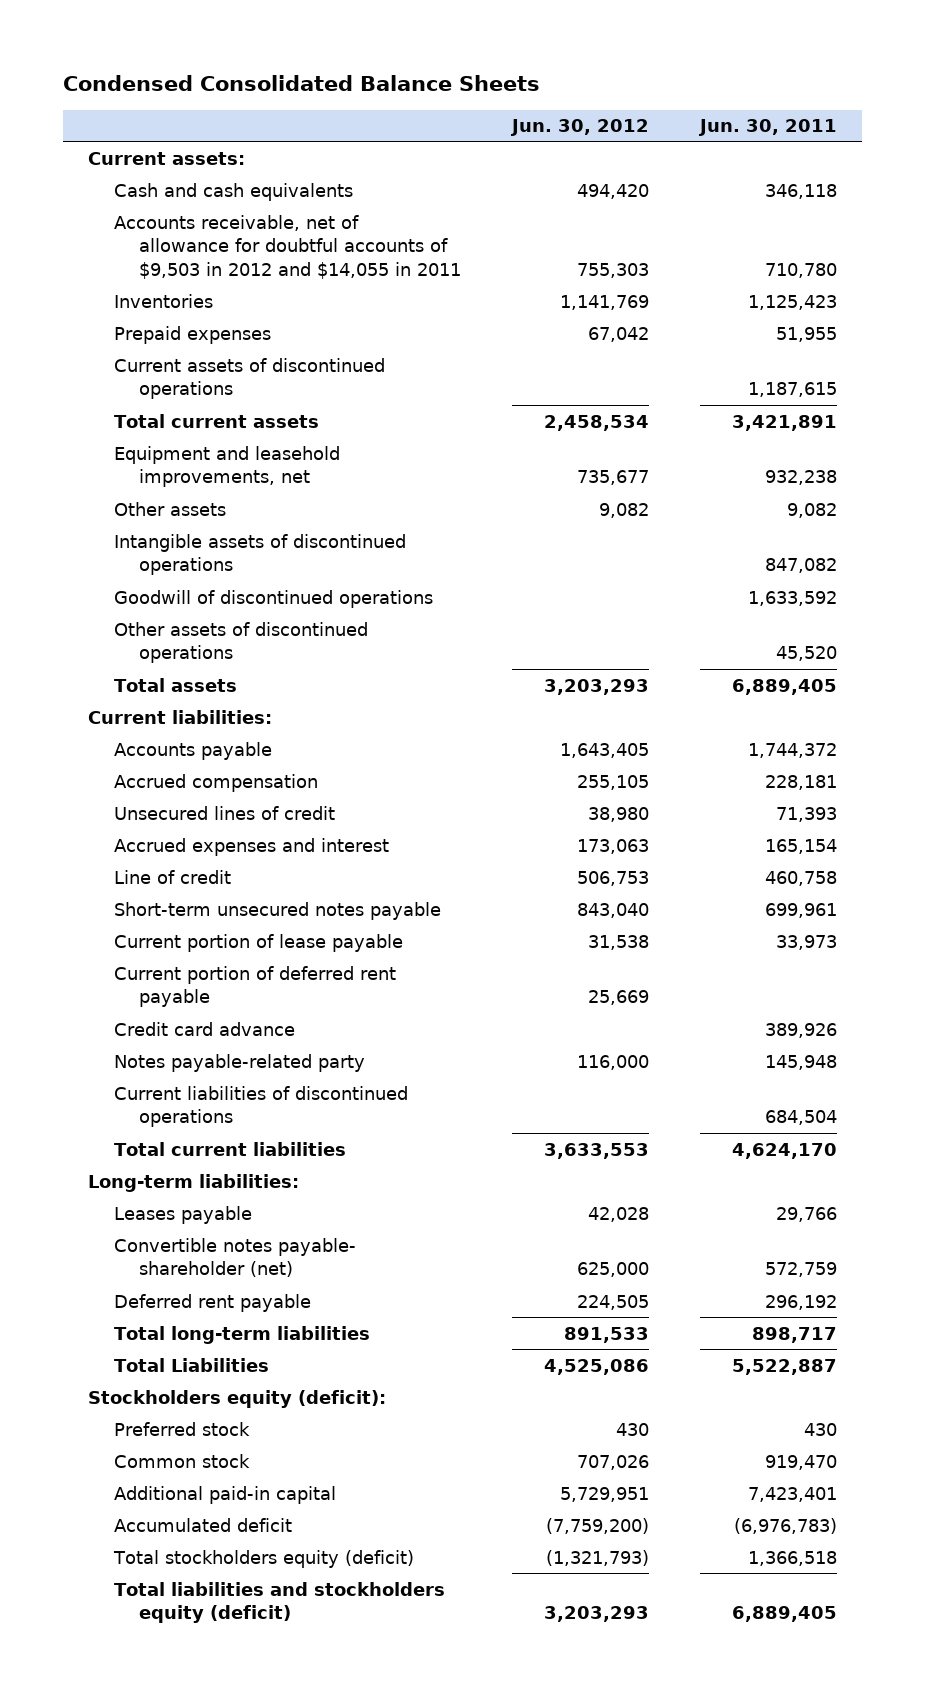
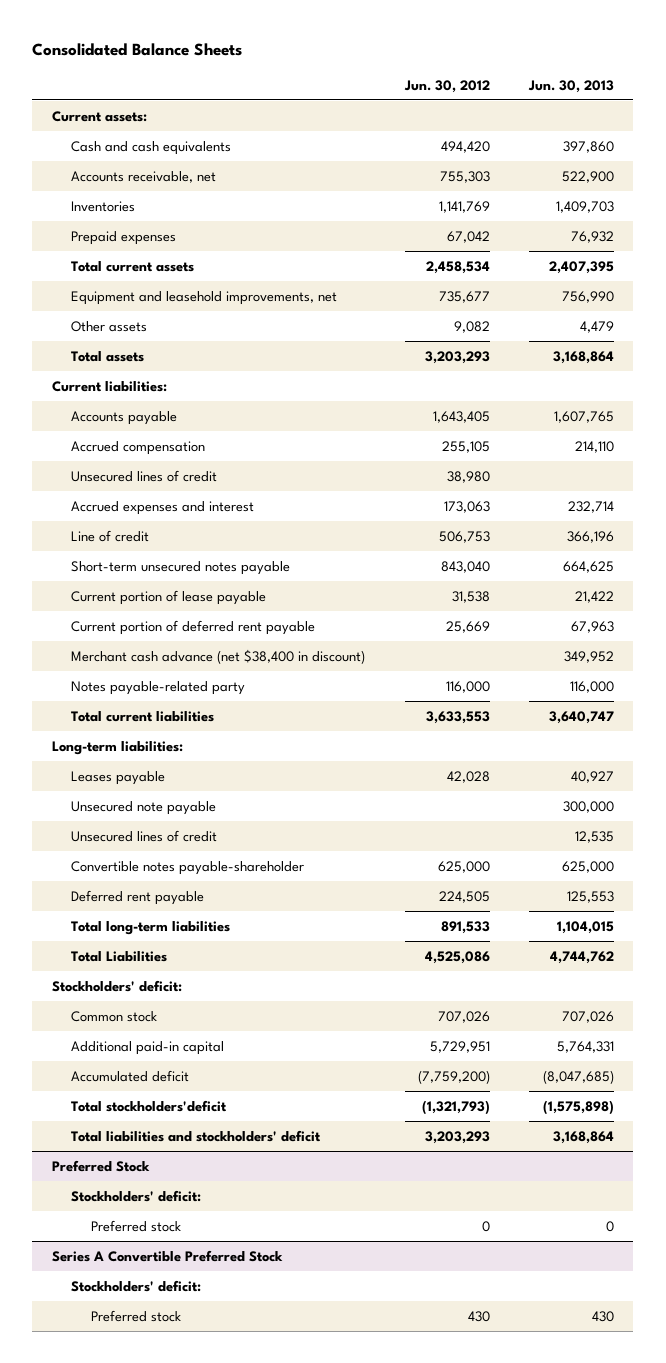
[63,75,541,92] Condensed Consolidated Balance Sheets -> [32,43,243,57] Consolidated Balance Sheets
[697,119,837,137] Jun. 30, 2011 -> none
none -> [527,79,614,93] Jun. 30, 2013
[113,214,462,279] Accounts receivable, net of allowance for doubtful accounts of $9,503 in 2012 and $14,055 in 2011 -> [71,170,217,183] Accounts receivable, net
[113,357,385,400] Current assets of discontinued operations -> none
[113,533,406,576] Intangible assets of discontinued operations -> none
[113,589,433,608] Goodwill of discontinued operations -> none
[113,621,368,664] Other assets of discontinued operations -> none
[113,1021,295,1036] Credit card advance -> none
none -> [71,648,366,664] Merchant cash advance (net $38,400 in discount)
[113,1085,408,1128] Current liabilities of discontinued operations -> none
none -> [71,800,217,815] Unsecured note payable
none -> [71,829,218,842] Unsecured lines of credit
[113,1237,356,1278] Convertible notes payable- shareholder (net) -> [71,860,305,875] Convertible notes payable-shareholder
[113,1421,250,1436] Preferred stock -> none
[88,1389,387,1408] Stockholders equity (deficit): -> [51,979,182,992] Stockholders' deficit:
[112,1549,414,1568] Total stockholders equity (deficit) -> [71,1099,228,1112] Total stockholders'deficit
[113,1581,445,1624] Total liabilities and stockholders equity (deficit) -> [71,1129,322,1142] Total liabilities and stockholders' deficit
none -> [51,1159,150,1172] Preferred Stock
none -> [71,1189,202,1202] Stockholders' deficit:
none -> [90,1219,181,1232] Preferred stock
none -> [51,1249,283,1262] Series A Convertible Preferred Stock
none -> [71,1279,202,1292] Stockholders' deficit:
none -> [90,1309,181,1322] Preferred stock

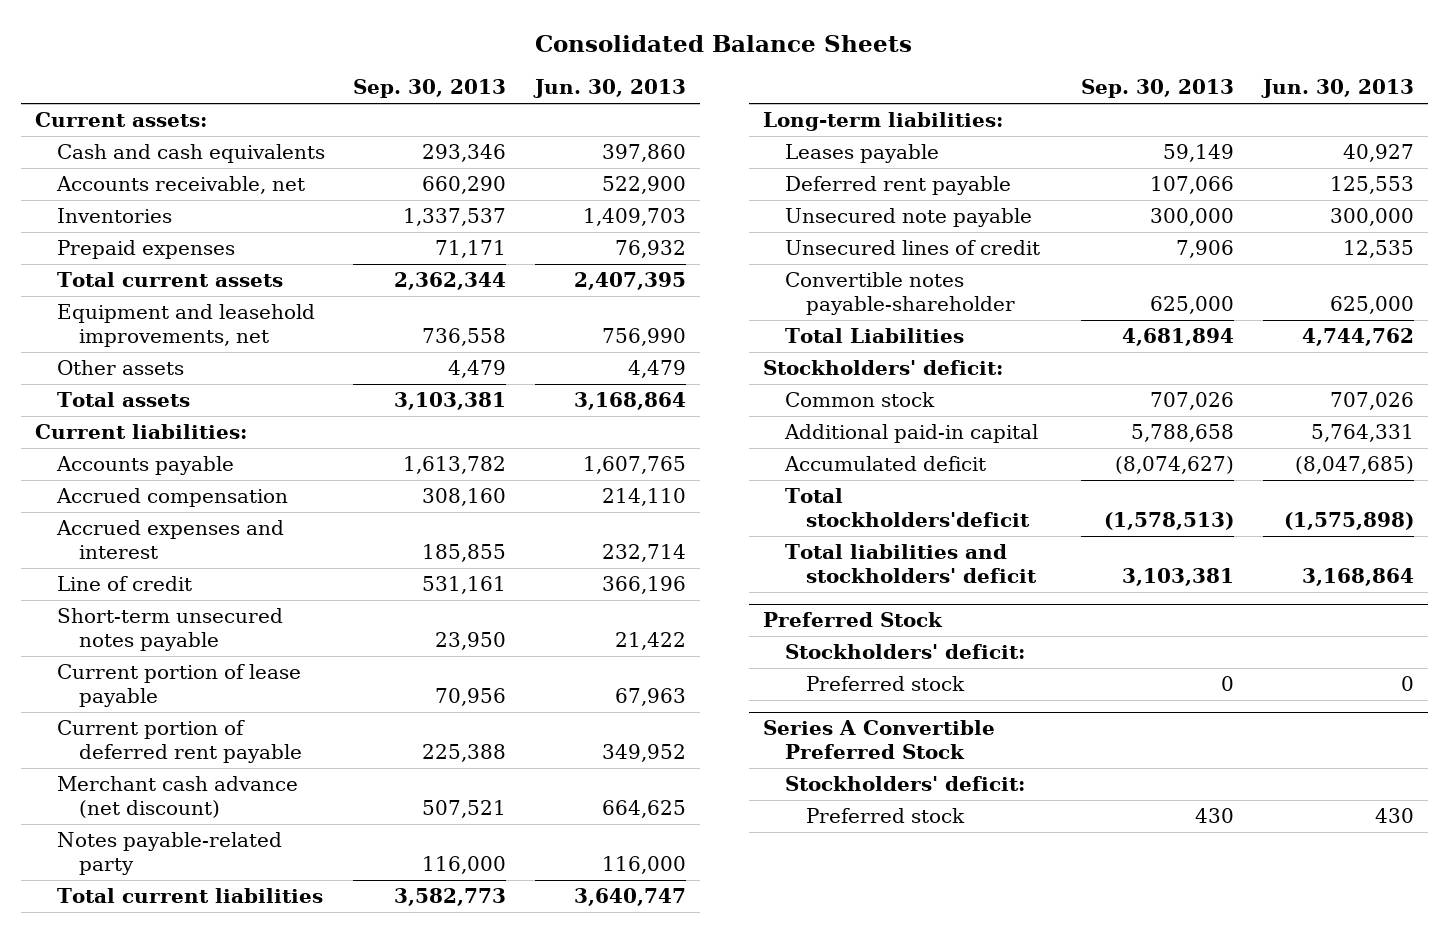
[403,79,490,93] Jun. 30, 2012 -> none
none -> [353,79,507,99] Sep. 30, 2013
[71,469,218,482] Unsecured lines of credit -> none
[562,560,614,573] 664,625 -> [614,632,686,651] 21,422
[574,590,614,603] 21,422 -> [614,688,686,707] 67,963
[570,620,614,633] 67,963 -> [601,744,686,763] 349,952
[71,648,366,664] Merchant cash advance (net $38,400 in discount) -> [56,776,298,819] Merchant cash advance (net discount)
[563,650,614,663] 349,952 -> [601,800,686,819] 664,625
[71,889,205,905] Deferred rent payable -> [784,176,1011,196] Deferred rent payable
[71,920,231,935] Total long-term liabilities -> none

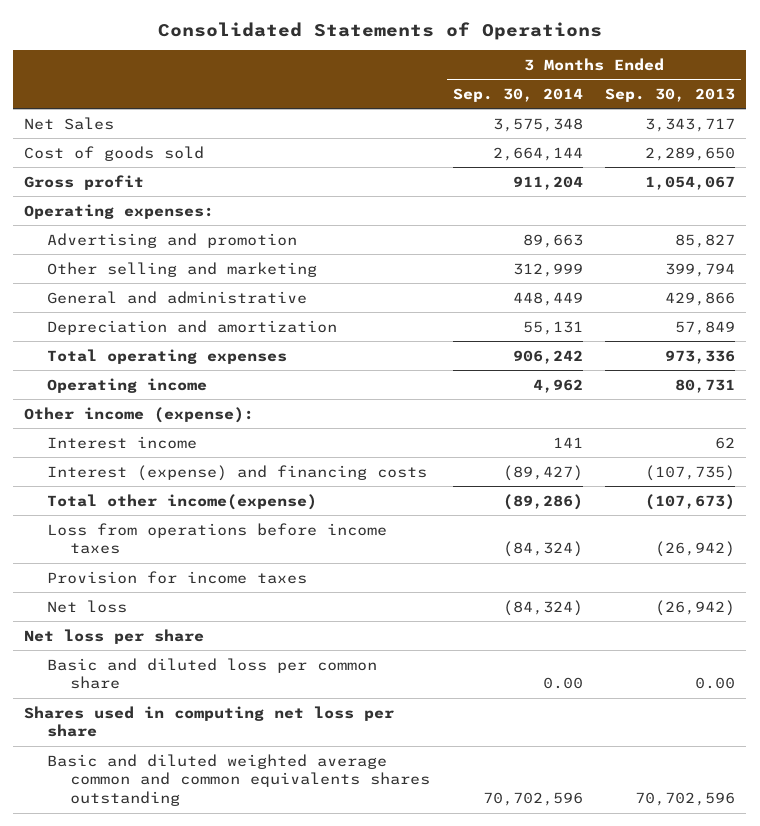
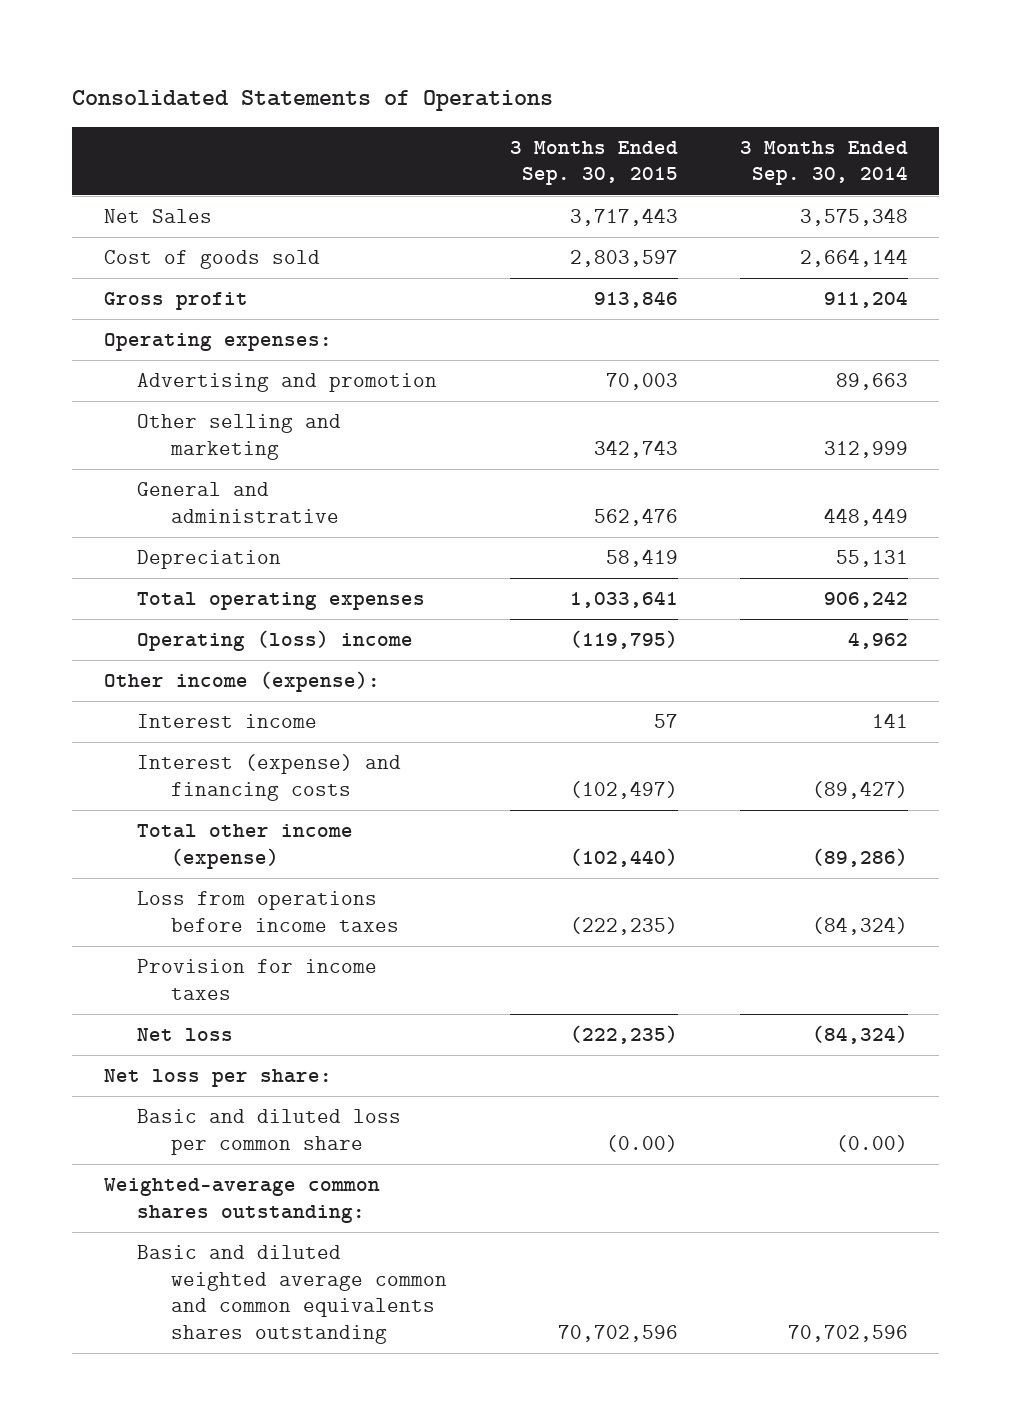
[605,87,736,102] Sep. 30, 2013 -> none
none -> [509,140,678,186] 3 Months Ended Sep. 30, 2015
[47,319,338,335] Depreciation and amortization -> [137,550,282,570] Depreciation
[47,377,208,393] Operating income -> [137,630,414,652] Operating (loss) income
[47,493,318,510] Total other income(expense) -> [137,824,354,869] Total other income (expense)
[24,705,395,738] Shares used in computing net loss per share -> none
[24,628,205,644] Net loss per share -> [103,1069,332,1088] Net loss per share:
[542,677,583,690] 0.00 -> [836,1134,909,1152] (0.00)
none -> [103,1178,380,1223] Weighted-average common shares outstanding:

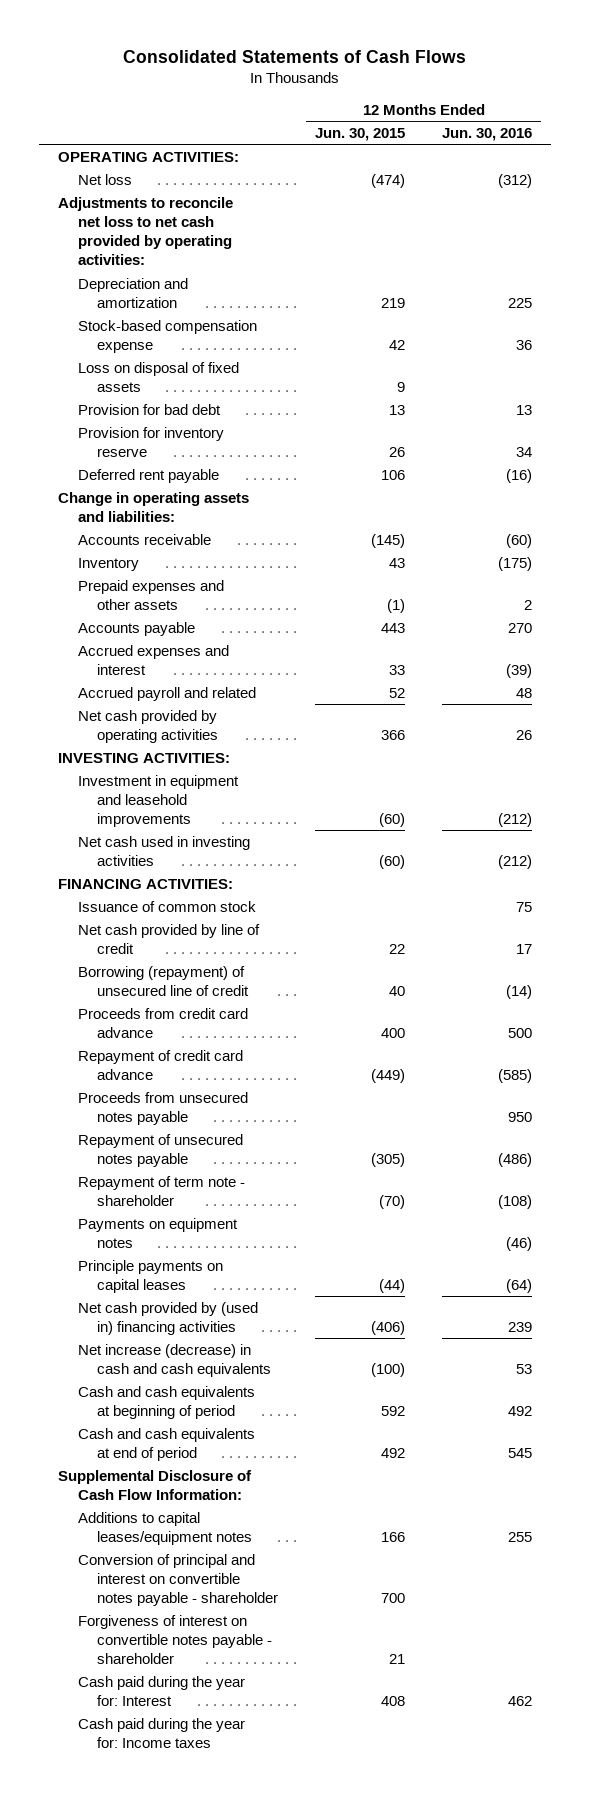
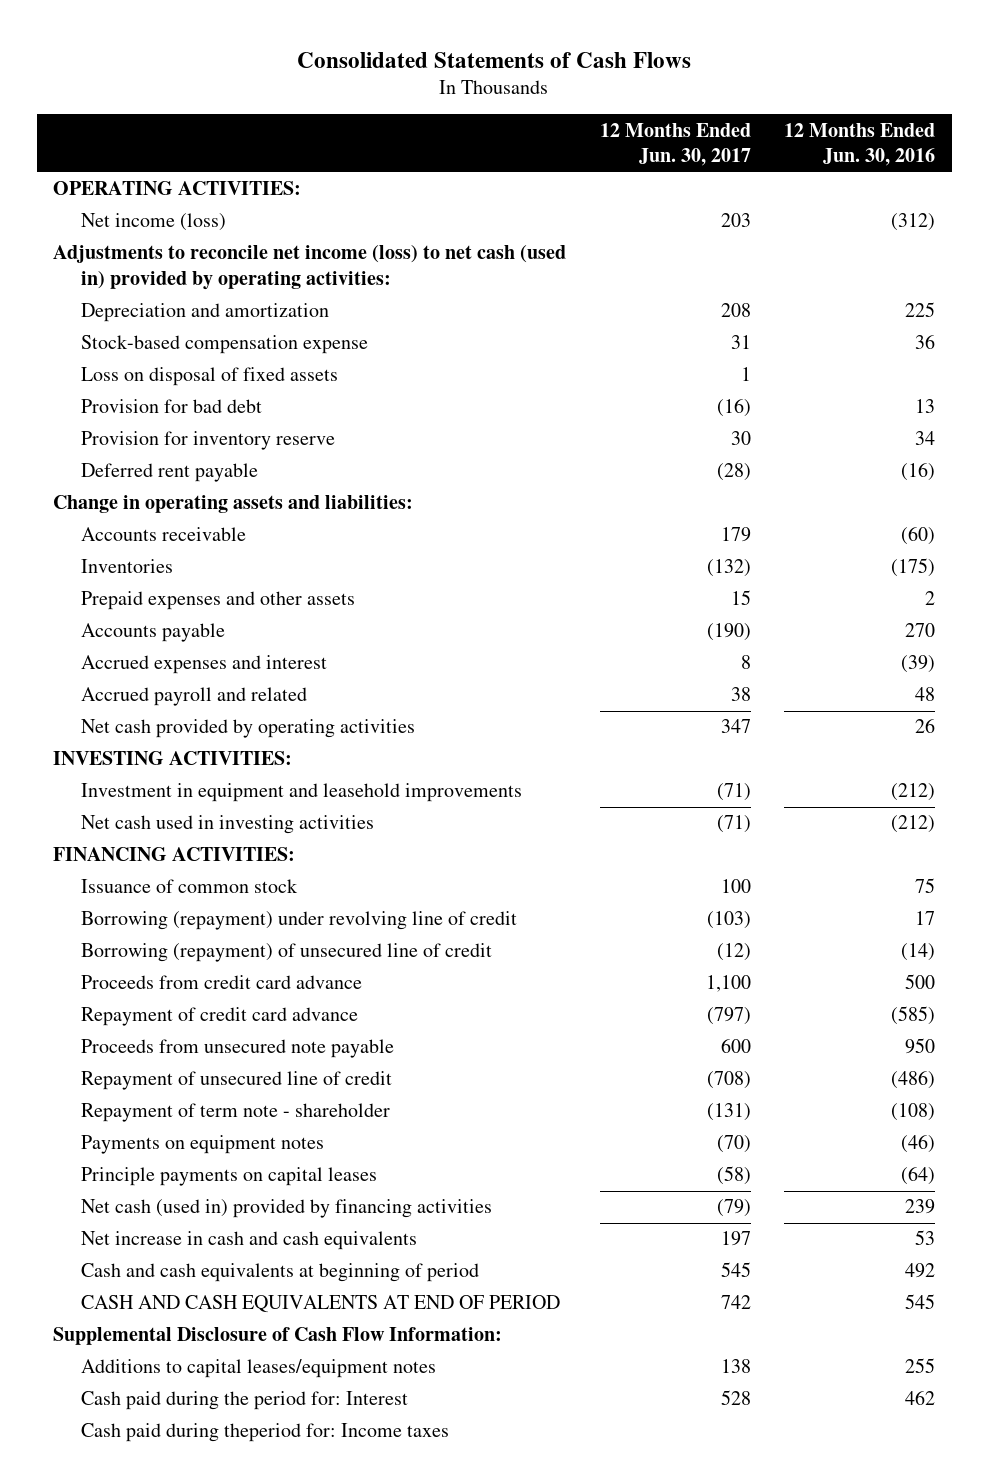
[315,128,406,142] Jun. 30, 2015 -> none
none -> [599,122,751,167] 12 Months Ended Jun. 30, 2017
[77,173,132,185] Net loss -> [80,213,226,232] Net income (loss)
[57,196,233,266] Adjustments to reconcile net loss to net cash provided by operating activities: -> [53,245,567,291] Adjustments to reconcile net income (loss) to net cash (used in) provided by operating activities:
[77,557,139,571] Inventory -> [80,559,173,574] Inventories
[77,923,260,954] Net cash provided by line of credit -> [80,911,517,931] Borrowing (repayment) under revolving line of credit
[77,1091,248,1125] Proceeds from unsecured notes payable -> [80,1039,394,1059] Proceeds from unsecured note payable
[77,1133,243,1167] Repayment of unsecured notes payable -> [80,1071,392,1091] Repayment of unsecured line of credit
[77,1301,258,1335] Net cash provided by (used in) financing activities -> [80,1199,492,1219] Net cash (used in) provided by financing activities
[77,1343,272,1377] Net increase (decrease) in cash and cash equivalents -> [80,1231,417,1251] Net increase in cash and cash equivalents
[77,1427,255,1461] Cash and cash equivalents at end of period -> [80,1295,560,1314] CASH AND CASH EQUIVALENTS AT END OF PERIOD
[77,1553,279,1607] Conversion of principal and interest on convertible notes payable - shareholder -> none
[77,1614,273,1665] Forgiveness of interest on convertible notes payable - shareholder -> none
[77,1675,245,1706] Cash paid during the year for: Interest -> [80,1391,408,1411] Cash paid during the period for: Interest
[77,1717,245,1748] Cash paid during the year for: Income taxes -> [80,1423,449,1443] Cash paid during theperiod for: Income taxes

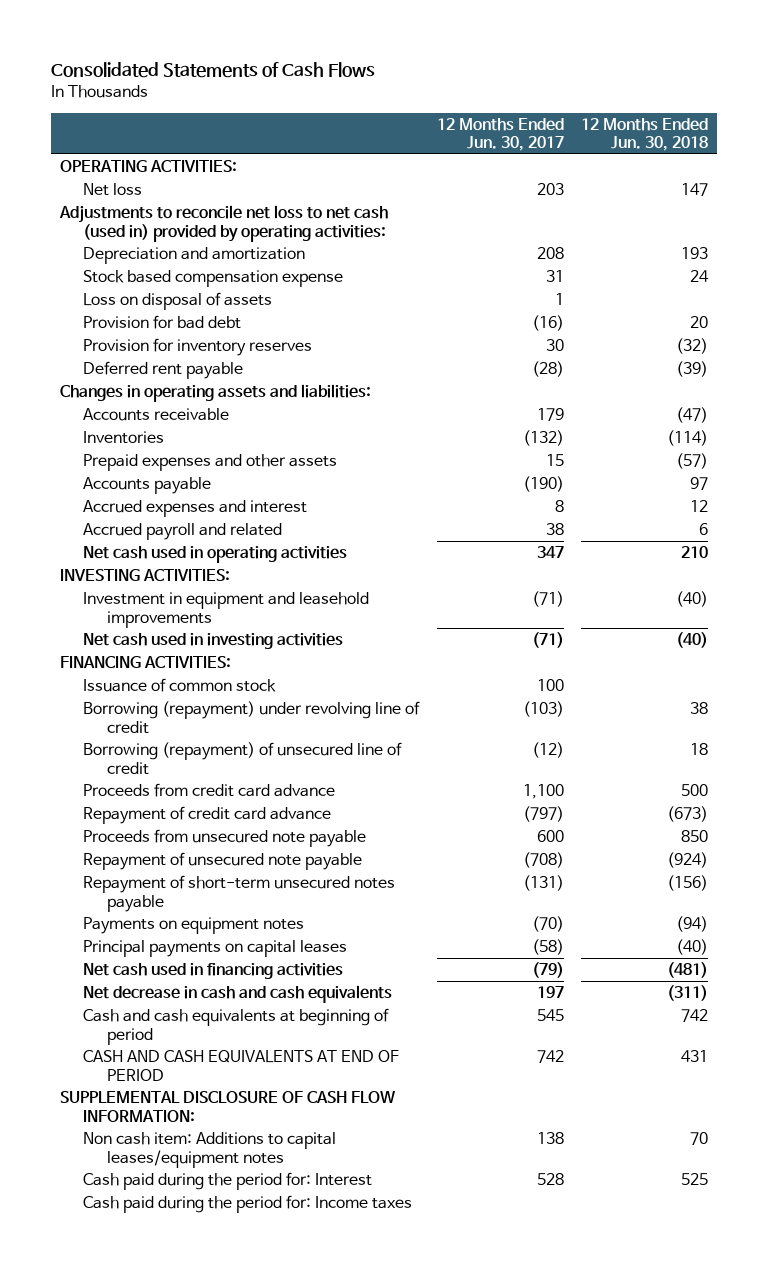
[784,122,936,167] 12 Months Ended Jun. 30, 2016 -> none
none -> [581,117,709,152] 12 Months Ended Jun. 30, 2018
[80,213,226,232] Net income (loss) -> [83,182,143,196] Net loss
[53,245,567,291] Adjustments to reconcile net income (loss) to net cash (used in) provided by operating activities: -> [59,204,389,242] Adjustments to reconcile net loss to net cash (used in) provided by operating activities:
[80,335,368,355] Stock-based compensation expense -> [83,269,344,287] Stock based compensation expense
[80,367,338,387] Loss on disposal of fixed assets -> [83,291,273,310] Loss on disposal of assets
[80,431,335,451] Provision for inventory reserve -> [83,337,313,356] Provision for inventory reserves
[53,495,414,514] Change in operating assets and liabilities: -> [60,383,372,402] Changes in operating assets and liabilities:
[80,719,415,739] Net cash provided by operating activities -> [83,545,348,563] Net cash used in operating activities
[80,1071,392,1091] Repayment of unsecured line of credit -> none
none -> [83,851,363,870] Repayment of unsecured note payable
[80,1103,390,1123] Repayment of term note - shareholder -> [83,874,396,912] Repayment of short-term unsecured notes payable
[80,1167,377,1187] Principle payments on capital leases -> [83,939,348,957] Principal payments on capital leases
[80,1199,492,1219] Net cash (used in) provided by financing activities -> [83,962,344,979] Net cash used in financing activities
[80,1231,417,1251] Net increase in cash and cash equivalents -> [83,984,393,1003] Net decrease in cash and cash equivalents
[53,1327,503,1346] Supplemental Disclosure of Cash Flow Information: -> [60,1090,397,1122] SUPPLEMENTAL DISCLOSURE OF CASH FLOW INFORMATION:
[80,1359,436,1379] Additions to capital leases/equipment notes -> [83,1131,337,1168] Non cash item: Additions to capital leases/equipment notes
[80,1423,449,1443] Cash paid during theperiod for: Income taxes -> [83,1194,413,1213] Cash paid during the period for: Income taxes

